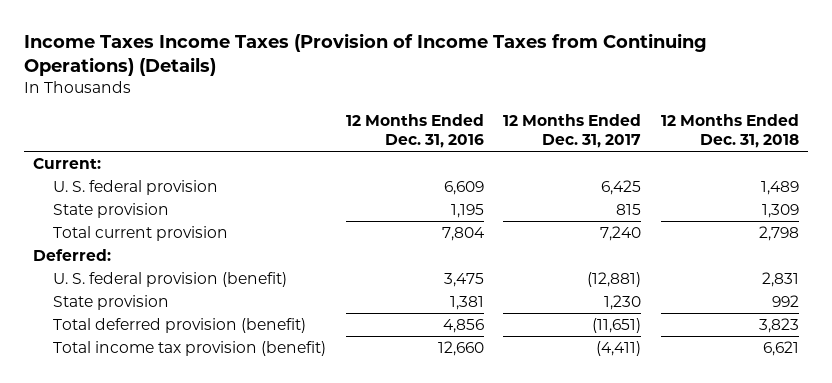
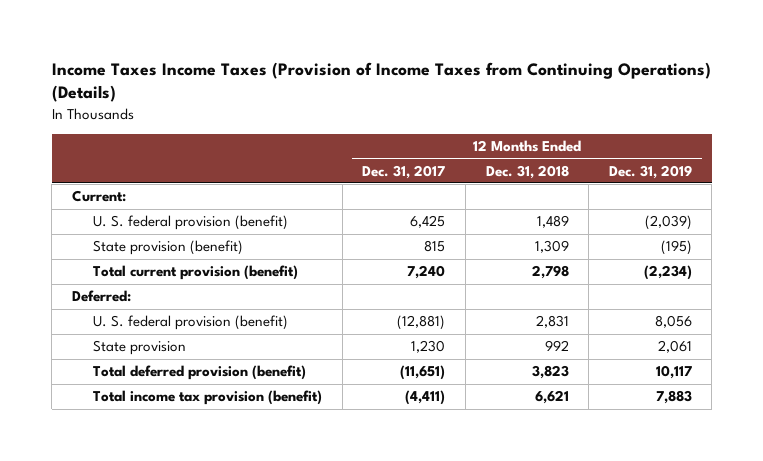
[345,114,484,148] 12 Months Ended Dec. 31, 2016 -> none
none -> [608,164,692,179] Dec. 31, 2019
[53,180,219,196] U. S. federal provision -> [93,215,289,231] U. S. federal provision (benefit)
[53,203,170,219] State provision -> [93,240,244,256] State provision (benefit)
[53,226,229,242] Total current provision -> [93,265,299,281] Total current provision (benefit)

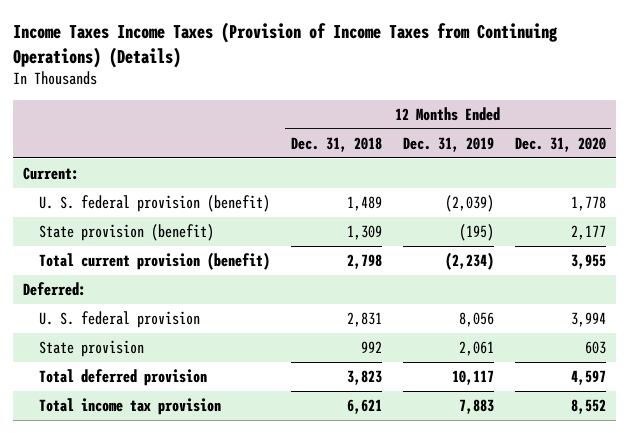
[362,164,446,179] Dec. 31, 2017 -> none
none -> [514,136,606,152] Dec. 31, 2020
[93,315,289,331] U. S. federal provision (benefit) -> [38,311,200,329] U. S. federal provision
[93,365,307,381] Total deferred provision (benefit) -> [38,369,207,387] Total deferred provision
[93,390,323,406] Total income tax provision (benefit) -> [38,398,221,416] Total income tax provision

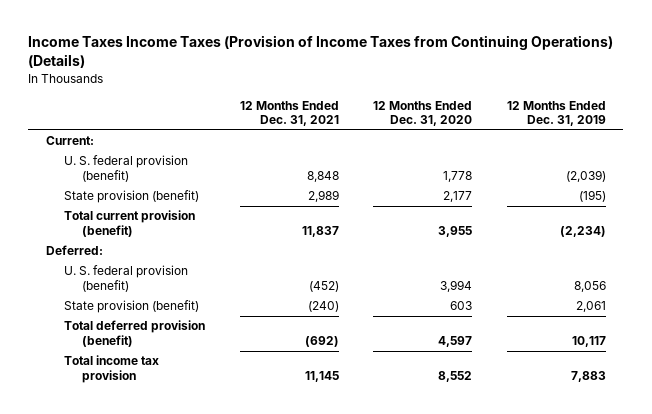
[290,136,382,152] Dec. 31, 2018 -> none
none -> [239,100,339,127] 12 Months Ended Dec. 31, 2021
[38,311,200,329] U. S. federal provision -> [63,265,188,293] U. S. federal provision (benefit)
[38,340,144,358] State provision -> [63,300,199,314] State provision (benefit)
[38,369,207,387] Total deferred provision -> [63,320,205,348] Total deferred provision (benefit)

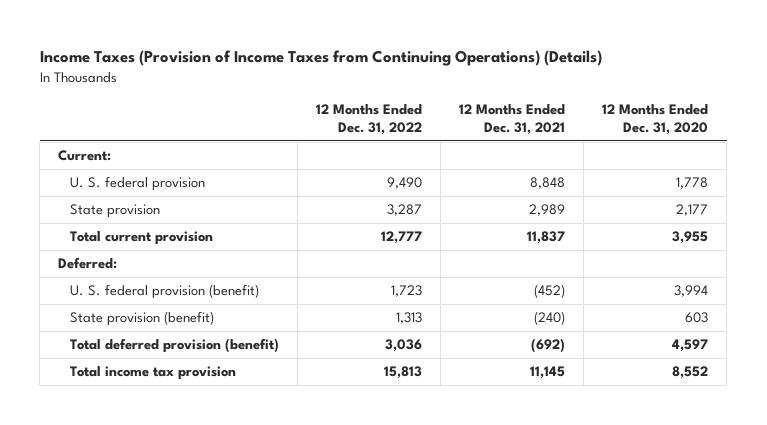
[28,35,614,69] Income Taxes Income Taxes (Provision of Income Taxes from Continuing Operations) (Details) -> [39,50,602,67] Income Taxes (Provision of Income Taxes from Continuing Operations) (Details)
[507,100,607,127] 12 Months Ended Dec. 31, 2019 -> none
none -> [316,104,423,136] 12 Months Ended Dec. 31, 2022
[63,155,188,183] U. S. federal provision (benefit) -> [69,176,205,192] U. S. federal provision
[63,190,199,204] State provision (benefit) -> [69,204,160,219] State provision
[63,210,195,238] Total current provision (benefit) -> [69,231,213,246] Total current provision

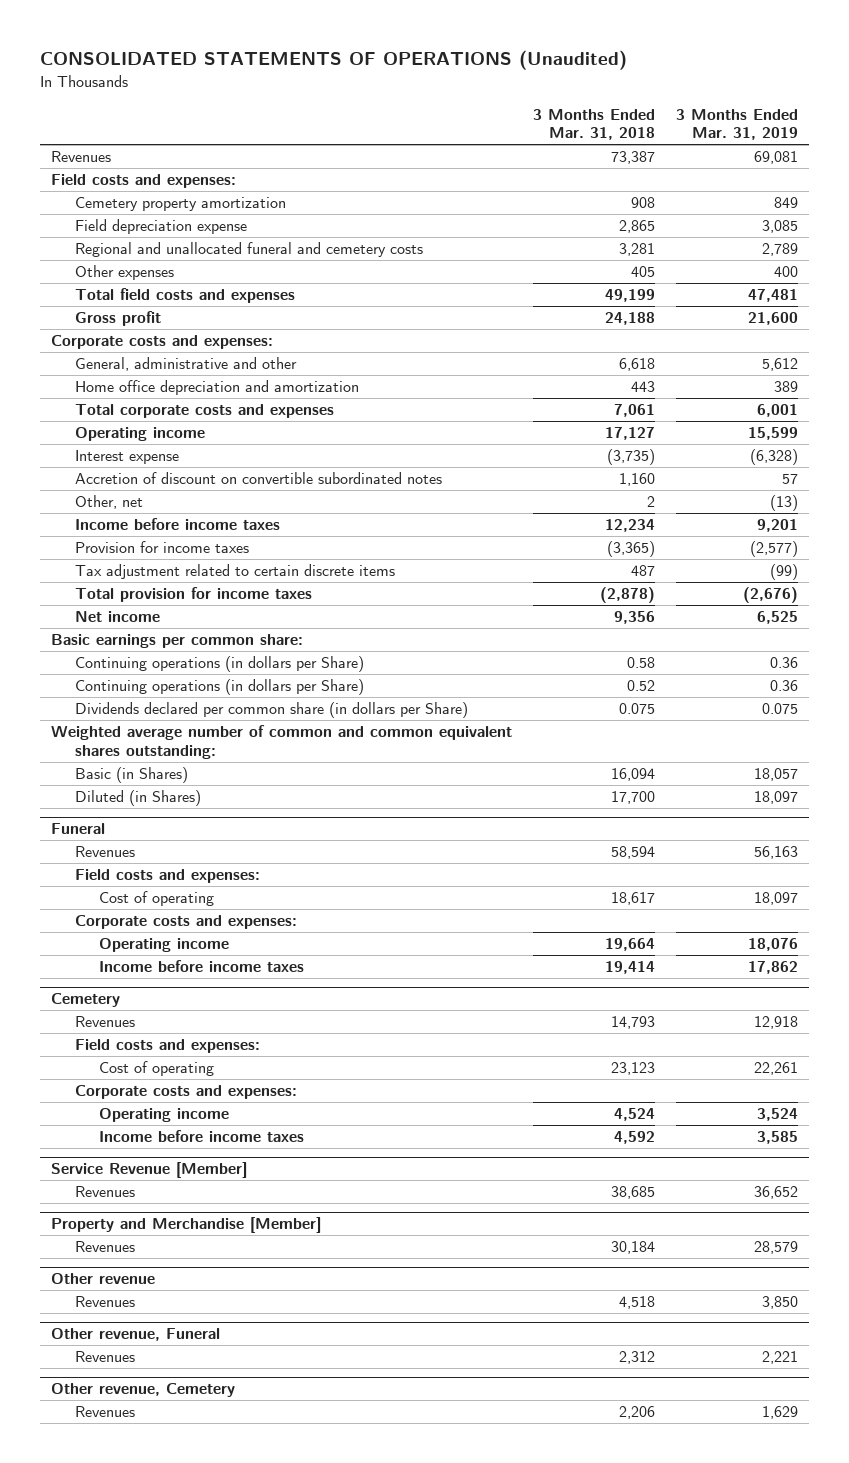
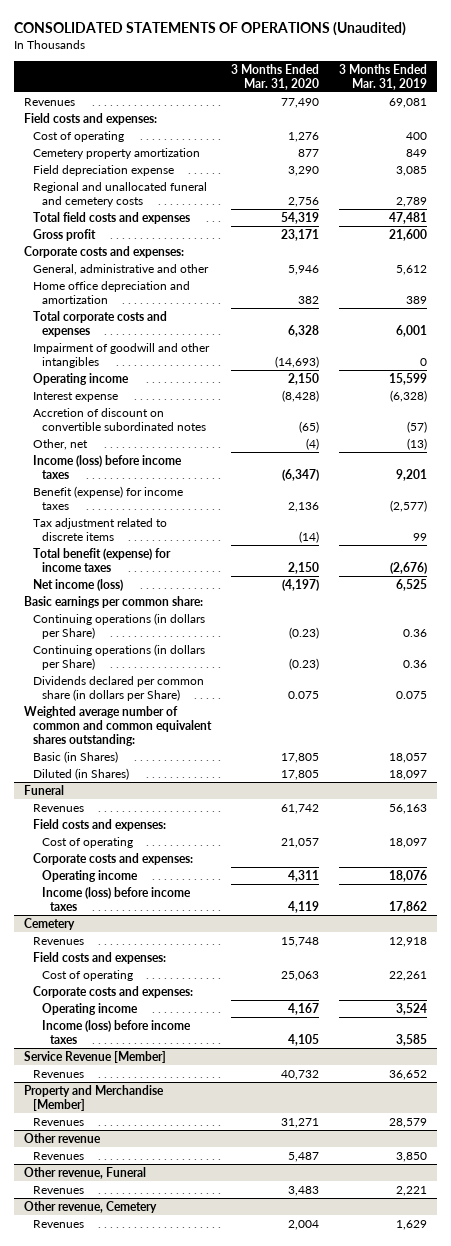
[533,108,656,141] 3 Months Ended Mar. 31, 2018 -> none
none -> [230,63,319,90] 3 Months Ended Mar. 31, 2020
none -> [32,130,124,142] Cost of operating
[75,265,175,281] Other expenses -> none
none -> [32,342,210,368] Impairment of goodwill and other intangibles
[782,474,799,485] 57 -> [406,420,427,433] (57)
[75,518,281,531] Income before income taxes -> [32,454,182,479] Income (loss) before income taxes
[75,541,250,554] Provision for income taxes -> [32,485,183,510] Benefit (expense) for income taxes
[75,564,396,580] Tax adjustment related to certain discrete items -> [32,517,167,541] Tax adjustment related to discrete items
[770,564,799,581] (99) -> [412,532,427,541] 99
[75,587,313,603] Total provision for income taxes -> [32,547,171,572] Total benefit (expense) for income taxes
[75,611,161,623] Net income -> [32,578,123,591] Net income (loss)
[99,960,305,973] Income before income taxes -> [41,886,191,911] Income (loss) before income taxes
[99,1130,305,1143] Income before income taxes -> [41,1019,191,1044] Income (loss) before income taxes

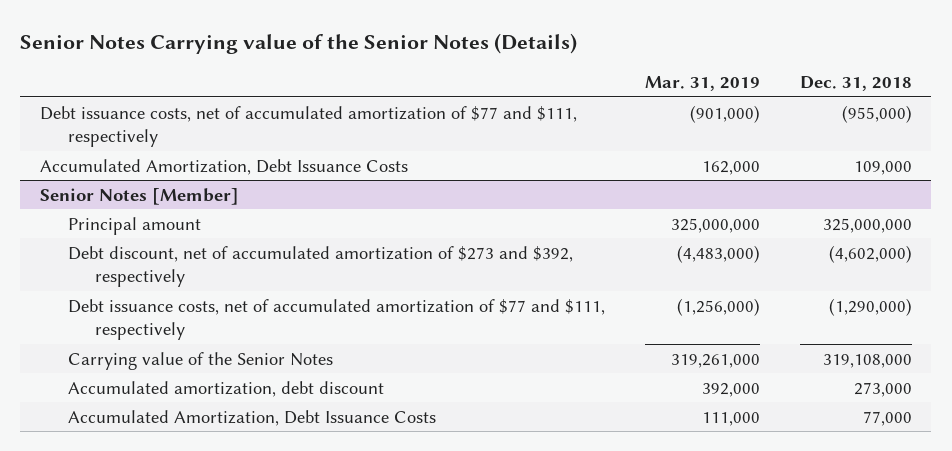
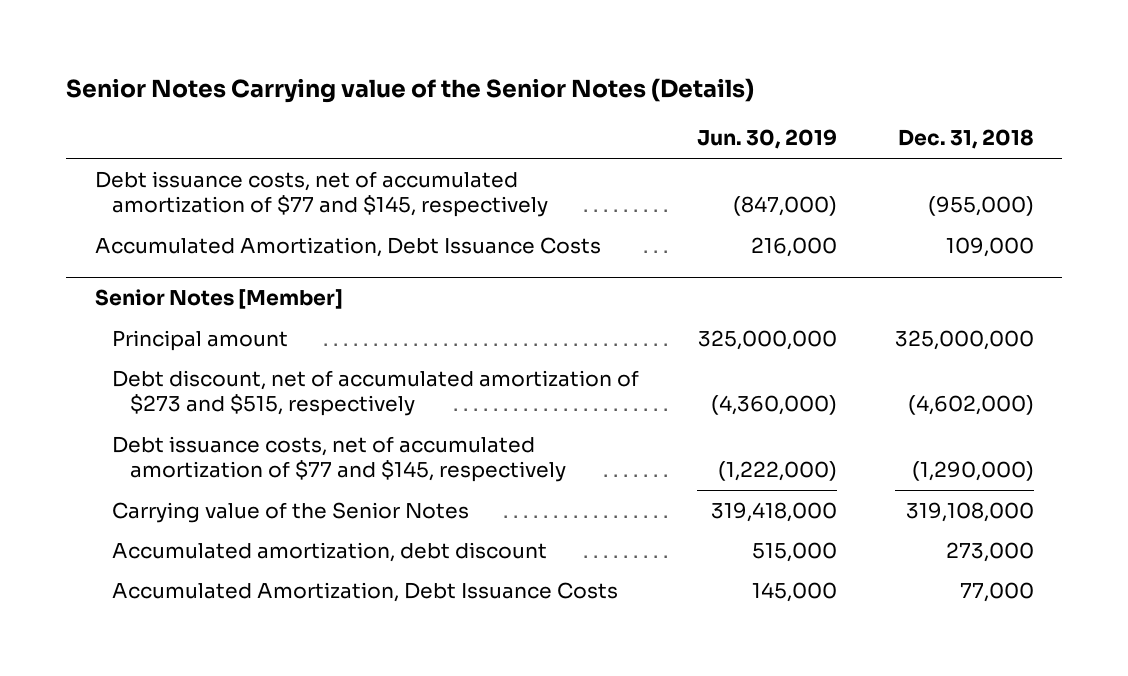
[644,76,760,92] Mar. 31, 2019 -> none
none -> [697,129,838,150] Jun. 30, 2019
[40,105,578,148] Debt issuance costs, net of accumulated amortization of $77 and $111, respectively -> [94,170,549,217] Debt issuance costs, net of accumulated amortization of $77 and $145, respectively
[67,245,573,288] Debt discount, net of accumulated amortization of $273 and $392, respectively -> [112,369,640,416] Debt discount, net of accumulated amortization of $273 and $515, respectively
[67,298,605,341] Debt issuance costs, net of accumulated amortization of $77 and $111, respectively -> [112,435,567,482] Debt issuance costs, net of accumulated amortization of $77 and $145, respectively

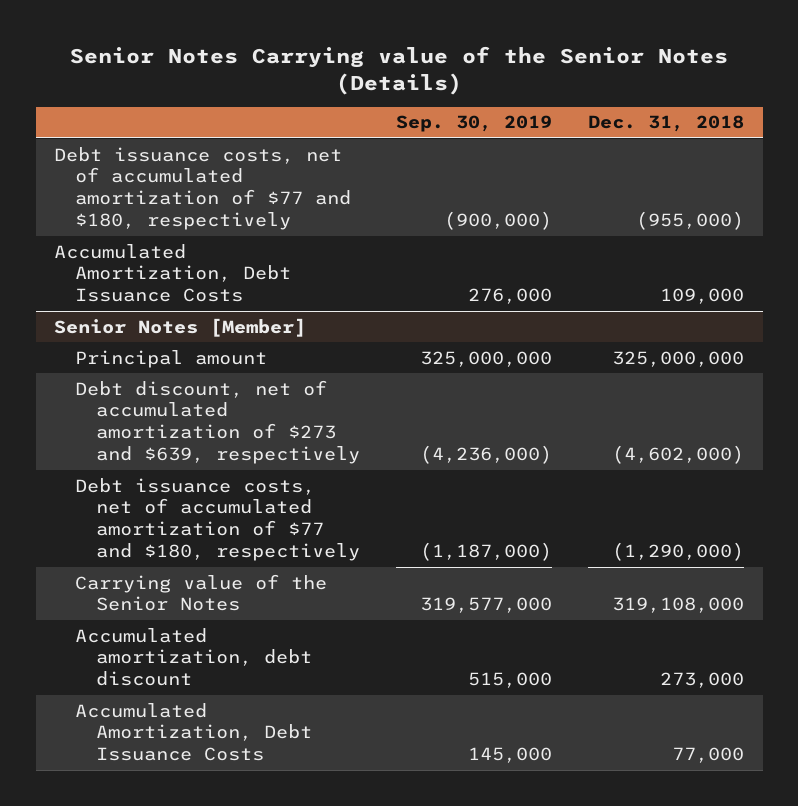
[697,129,838,150] Jun. 30, 2019 -> none
none -> [396,115,553,133] Sep. 30, 2019
[94,170,549,217] Debt issuance costs, net of accumulated amortization of $77 and $145, respectively -> [54,146,352,231] Debt issuance costs, net of accumulated amortization of $77 and $180, respectively
[112,369,640,416] Debt discount, net of accumulated amortization of $273 and $515, respectively -> [75,379,361,465] Debt discount, net of accumulated amortization of $273 and $639, respectively
[112,435,567,482] Debt issuance costs, net of accumulated amortization of $77 and $145, respectively -> [75,477,361,562] Debt issuance costs, net of accumulated amortization of $77 and $180, respectively

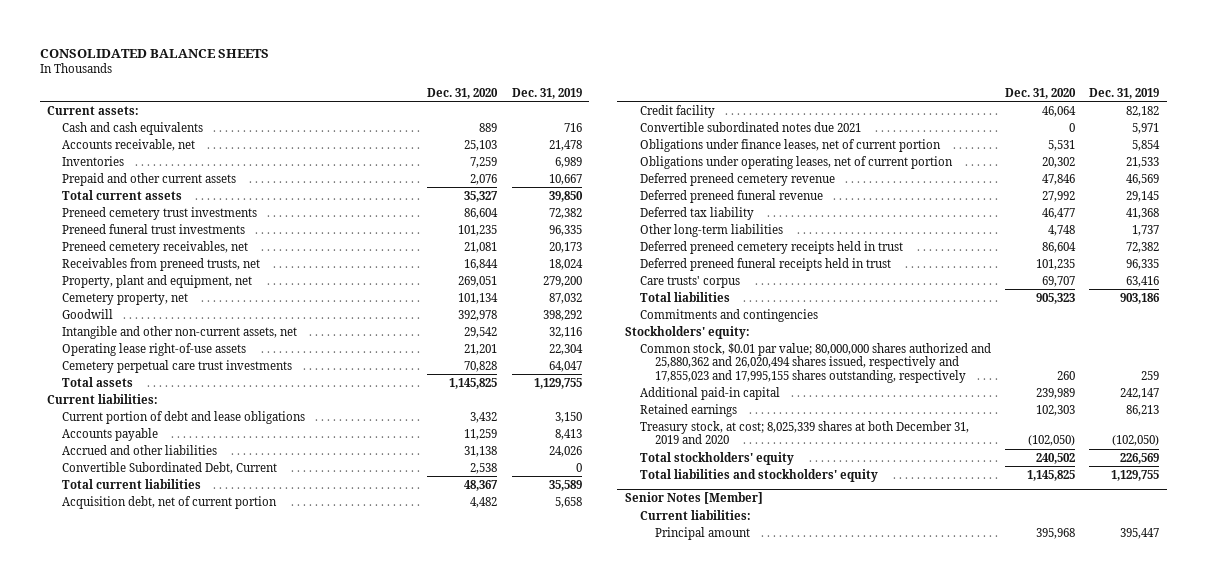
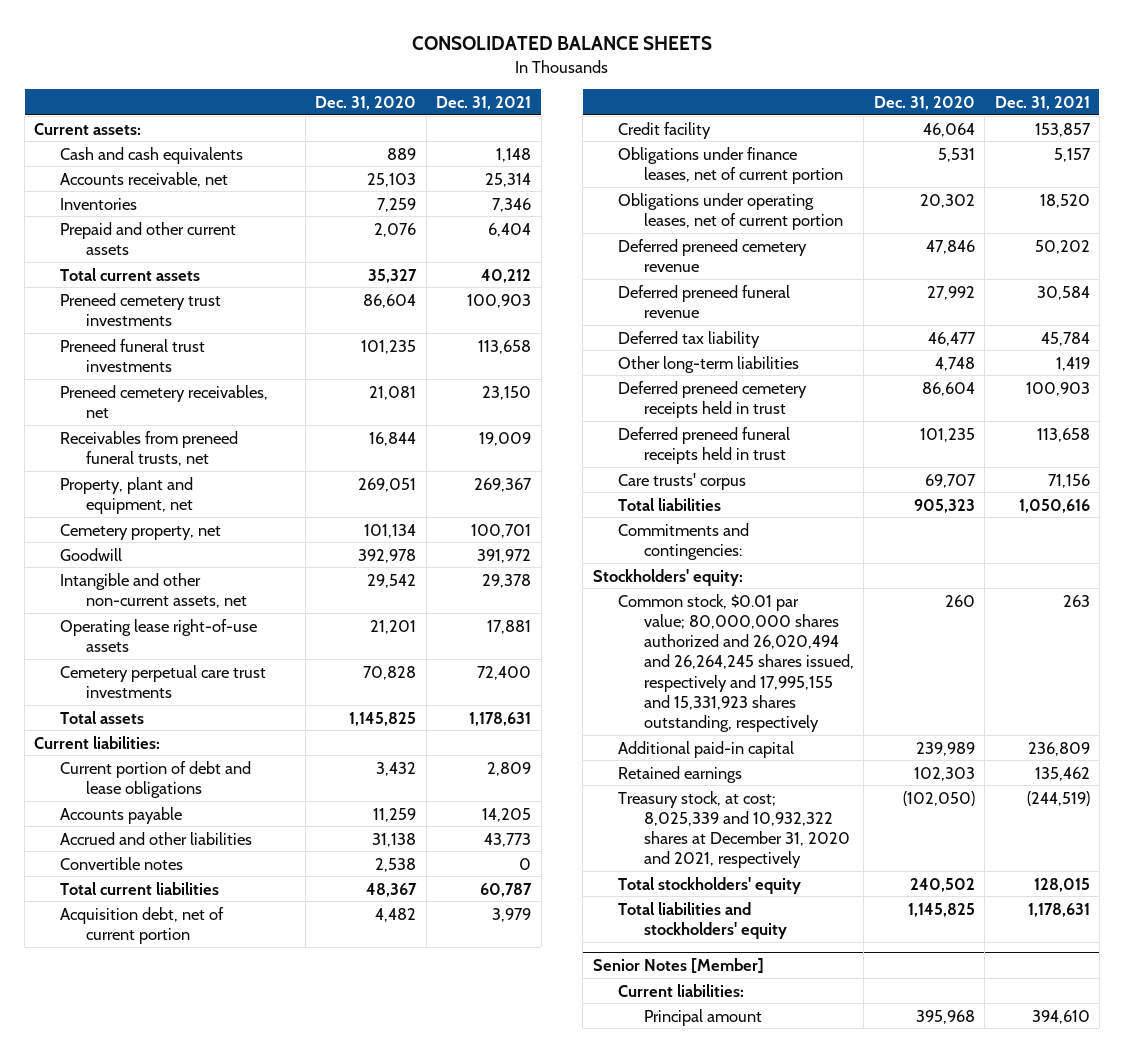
[511,88,582,100] Dec. 31, 2019 -> none
none -> [436,95,532,110] Dec. 31, 2021
[62,257,261,271] Receivables from preneed trusts, net -> [60,430,239,466] Receivables from preneed funeral trusts, net
[62,461,278,474] Convertible Subordinated Debt, Current -> [60,856,184,870] Convertible notes
[639,121,861,132] Convertible subordinated notes due 2021 -> none
[639,308,818,322] Commitments and contingencies -> [618,522,750,560] Commitments and contingencies:
[639,342,991,383] Common stock, $0.01 par value; 80,000,000 shares authorized and 25,880,362 and 26,020,494 shares issued, respectively and 17,855,023 and 17,995,155 shares outstanding, respectively -> [618,593,854,733] Common stock, $0.01 par value; 80,000,000 shares authorized and 26,020,494 and 26,264,245 shares issued, respectively and 17,995,155 and 15,331,923 shares outstanding, respectively
[639,420,969,445] Treasury stock, at cost; 8,025,339 shares at both December 31, 2019 and 2020 -> [618,790,850,869] Treasury stock, at cost; 8,025,339 and 10,932,322 shares at December 31, 2020 and 2021, respectively

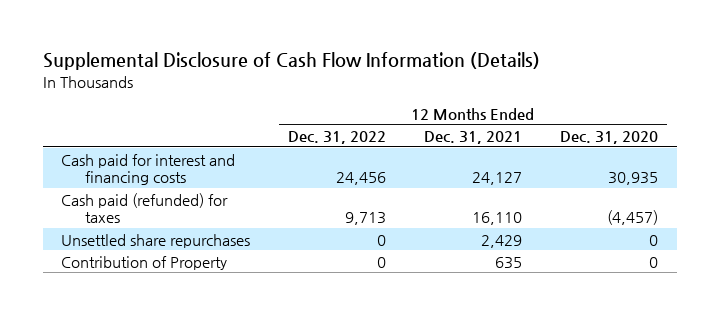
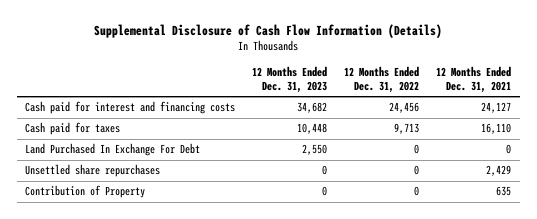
[559,130,658,144] Dec. 31, 2020 -> none
none -> [252,66,328,93] 12 Months Ended Dec. 31, 2023
[61,192,229,224] Cash paid (refunded) for taxes -> [25,122,121,136] Cash paid for taxes
none -> [25,143,201,157] Land Purchased In Exchange For Debt

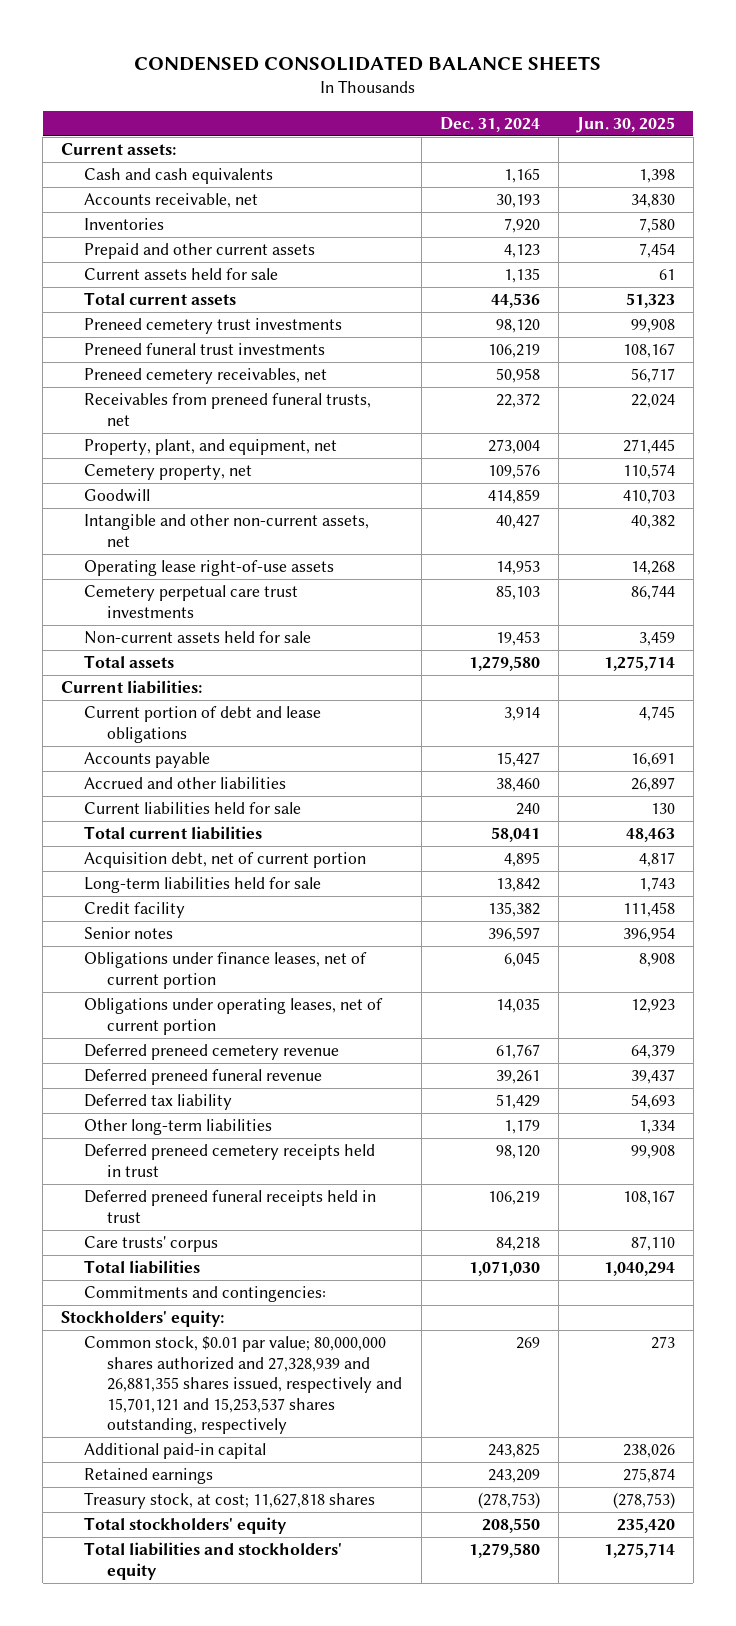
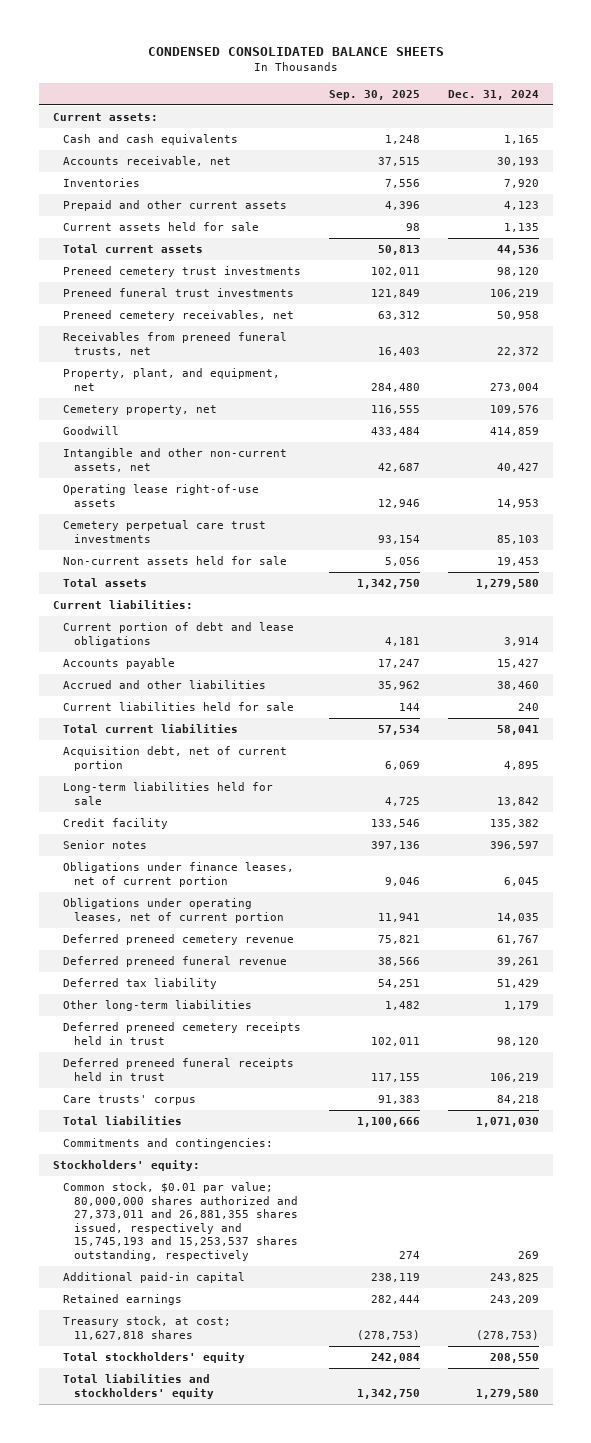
[575,116,675,133] Jun. 30, 2025 -> none
none -> [329,89,421,100] Sep. 30, 2025
[84,1336,403,1435] Common stock, $0.01 par value; 80,000,000 shares authorized and 27,328,939 and 26,881,355 shares issued, respectively and 15,701,121 and 15,253,537 shares outstanding, respectively -> [63,1182,298,1261] Common stock, $0.01 par value; 80,000,000 shares authorized and 27,373,011 and 26,881,355 shares issued, respectively and 15,745,193 and 15,253,537 shares outstanding, respectively

